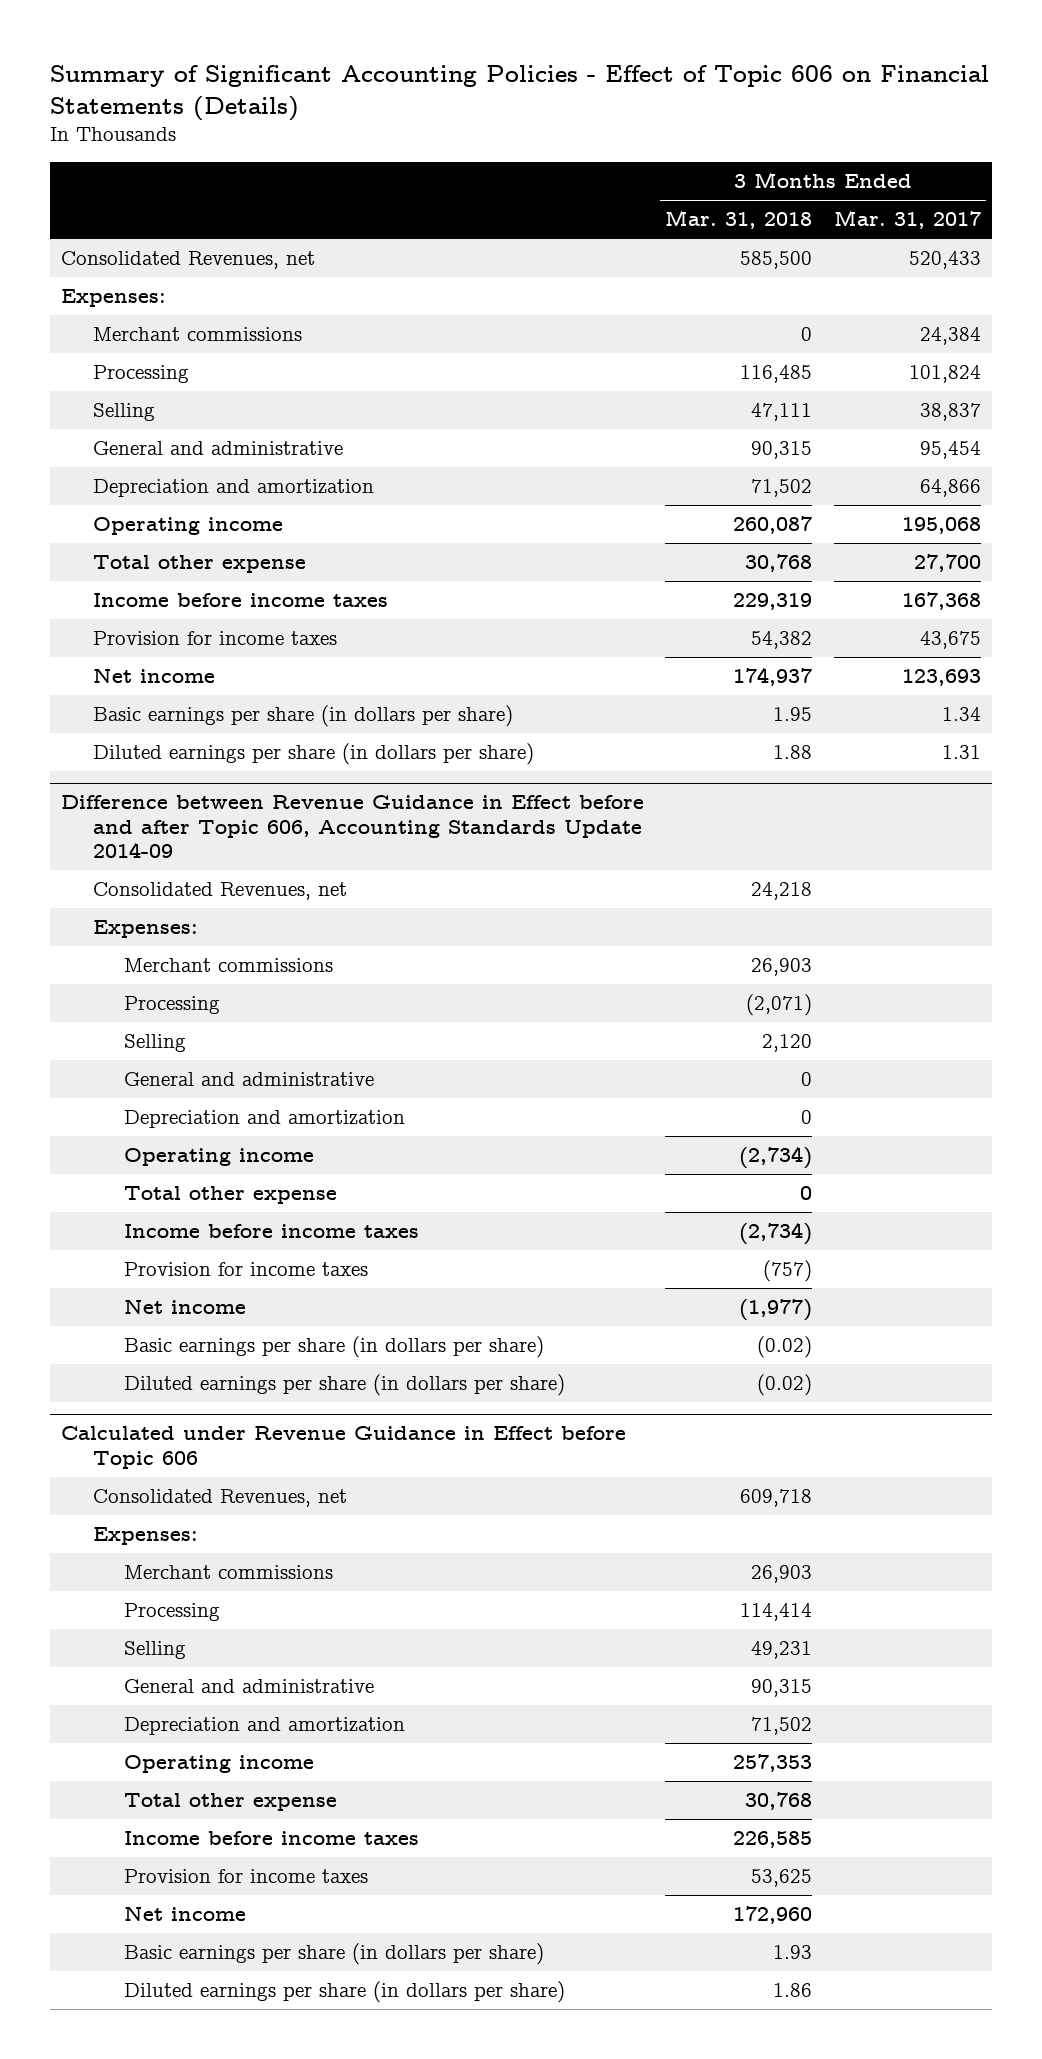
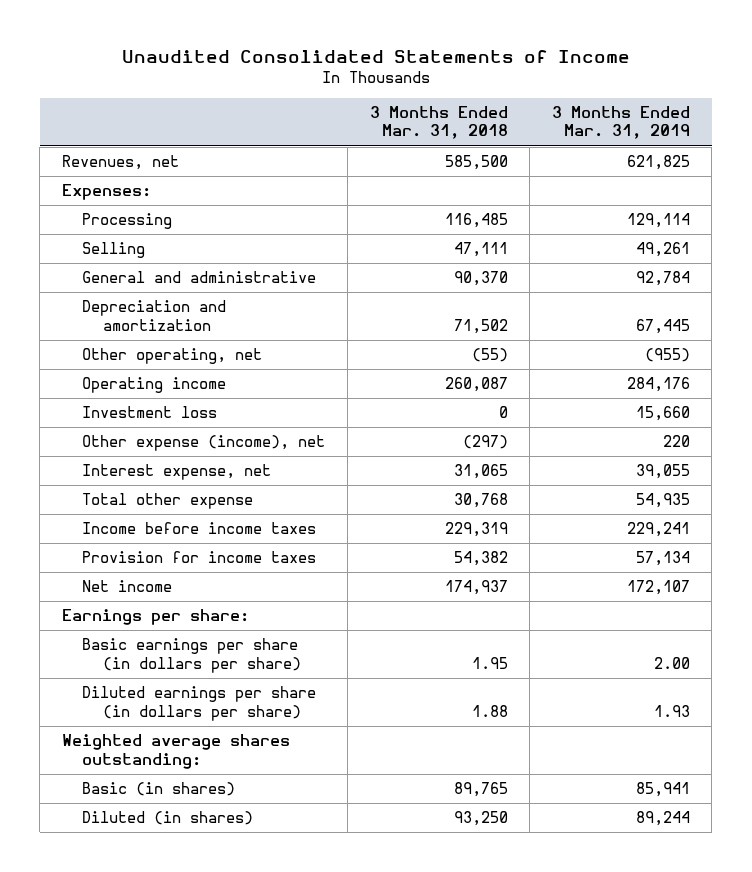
[50,65,990,121] Summary of Significant Accounting Policies - Effect of Topic 606 on Financial Statements (Details) -> [121,49,630,63] Unaudited Consolidated Statements of Income
[833,210,981,230] Mar. 31, 2017 -> none
none -> [551,106,690,140] 3 Months Ended Mar. 31, 2019
[61,251,316,270] Consolidated Revenues, net -> [61,155,179,171] Revenues, net
[92,327,302,342] Merchant commissions -> none
[751,441,813,460] 90,315 -> [453,271,508,287] 90,370
none -> [82,348,263,365] Other operating, net
none -> [82,406,218,419] Investment loss
none -> [82,435,326,452] Other expense (income), net
none -> [82,464,272,481] Interest expense, net
none -> [61,609,249,626] Earnings per share:
[61,795,645,858] Difference between Revenue Guidance in Effect before and after Topic 606, Accounting Standards Update 2014-09 -> none
[92,882,347,901] Consolidated Revenues, net -> none
[92,920,198,939] Expenses: -> none
[124,958,334,973] Merchant commissions -> none
[124,996,221,1015] Processing -> none
[124,1034,187,1053] Selling -> none
[124,1072,375,1087] General and administrative -> none
[124,1110,406,1129] Depreciation and amortization -> none
[124,1148,315,1167] Operating income -> none
[124,1186,338,1205] Total other expense -> none
[124,1224,420,1239] Income before income taxes -> none
[124,1262,369,1277] Provision for income taxes -> none
[124,1299,247,1315] Net income -> none
[124,1336,545,1359] Basic earnings per share (in dollars per share) -> none
[124,1374,566,1397] Diluted earnings per share (in dollars per share) -> none
[61,1426,627,1469] Calculated under Revenue Guidance in Effect before Topic 606 -> none
[92,1489,347,1508] Consolidated Revenues, net -> none
[92,1527,198,1546] Expenses: -> none
[124,1565,334,1580] Merchant commissions -> none
[124,1603,221,1622] Processing -> none
[124,1641,187,1660] Selling -> none
[124,1679,375,1694] General and administrative -> none
[124,1717,406,1736] Depreciation and amortization -> none
[124,1755,315,1774] Operating income -> none
[124,1793,338,1812] Total other expense -> none
[124,1831,420,1846] Income before income taxes -> none
[124,1869,369,1884] Provision for income taxes -> none
[124,1906,247,1922] Net income -> none
[124,1943,545,1966] Basic earnings per share (in dollars per share) -> none
[124,1981,566,2004] Diluted earnings per share (in dollars per share) -> none
none -> [61,734,290,769] Weighted average shares outstanding:
none -> [82,782,236,797] Basic (in shares)
none -> [82,811,254,826] Diluted (in shares)

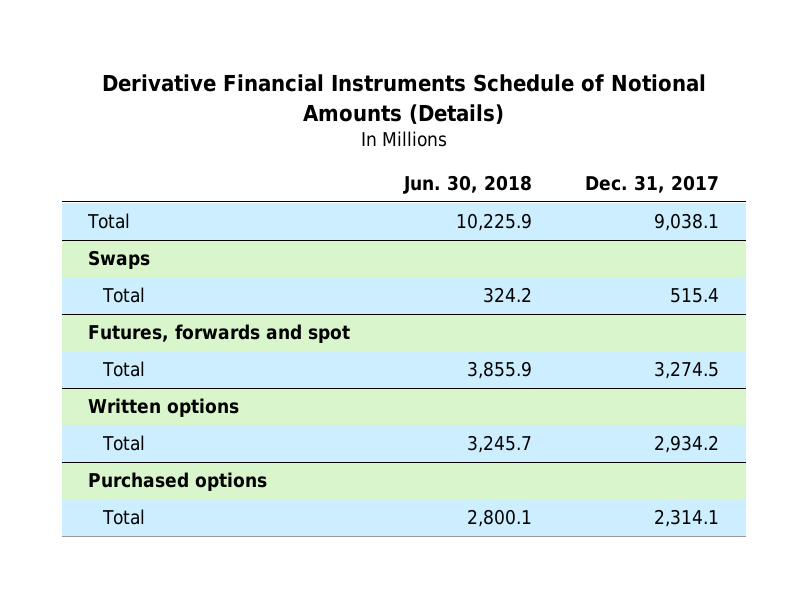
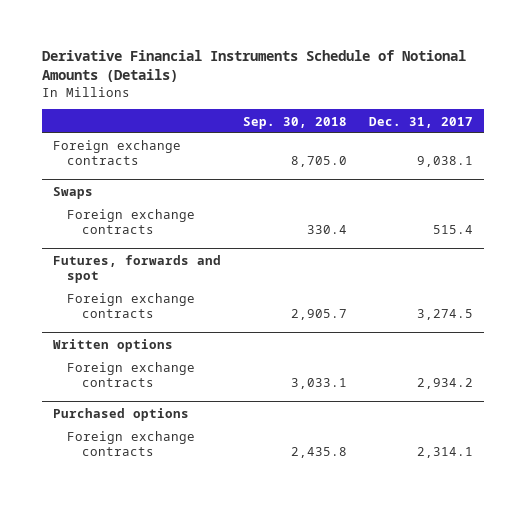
[402,175,532,195] Jun. 30, 2018 -> none
none -> [242,116,347,129] Sep. 30, 2018
[87,213,131,230] Total -> [52,140,181,166] Foreign exchange contracts
[102,287,146,304] Total -> [67,209,196,235] Foreign exchange contracts
[102,361,146,378] Total -> [67,293,196,319] Foreign exchange contracts
[102,435,146,452] Total -> [67,362,196,388] Foreign exchange contracts
[102,509,146,526] Total -> [67,431,196,457] Foreign exchange contracts

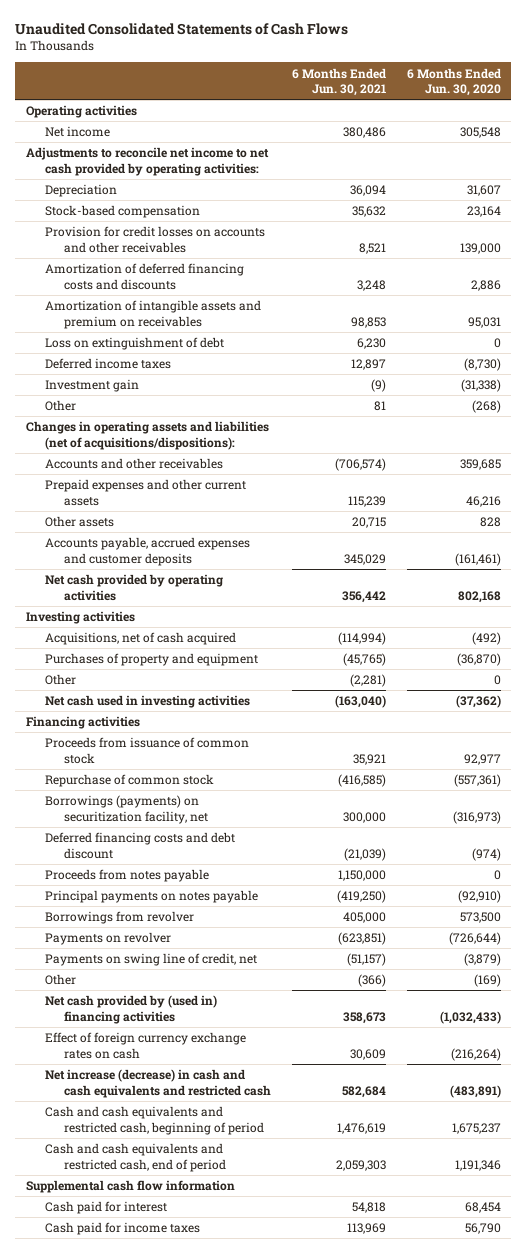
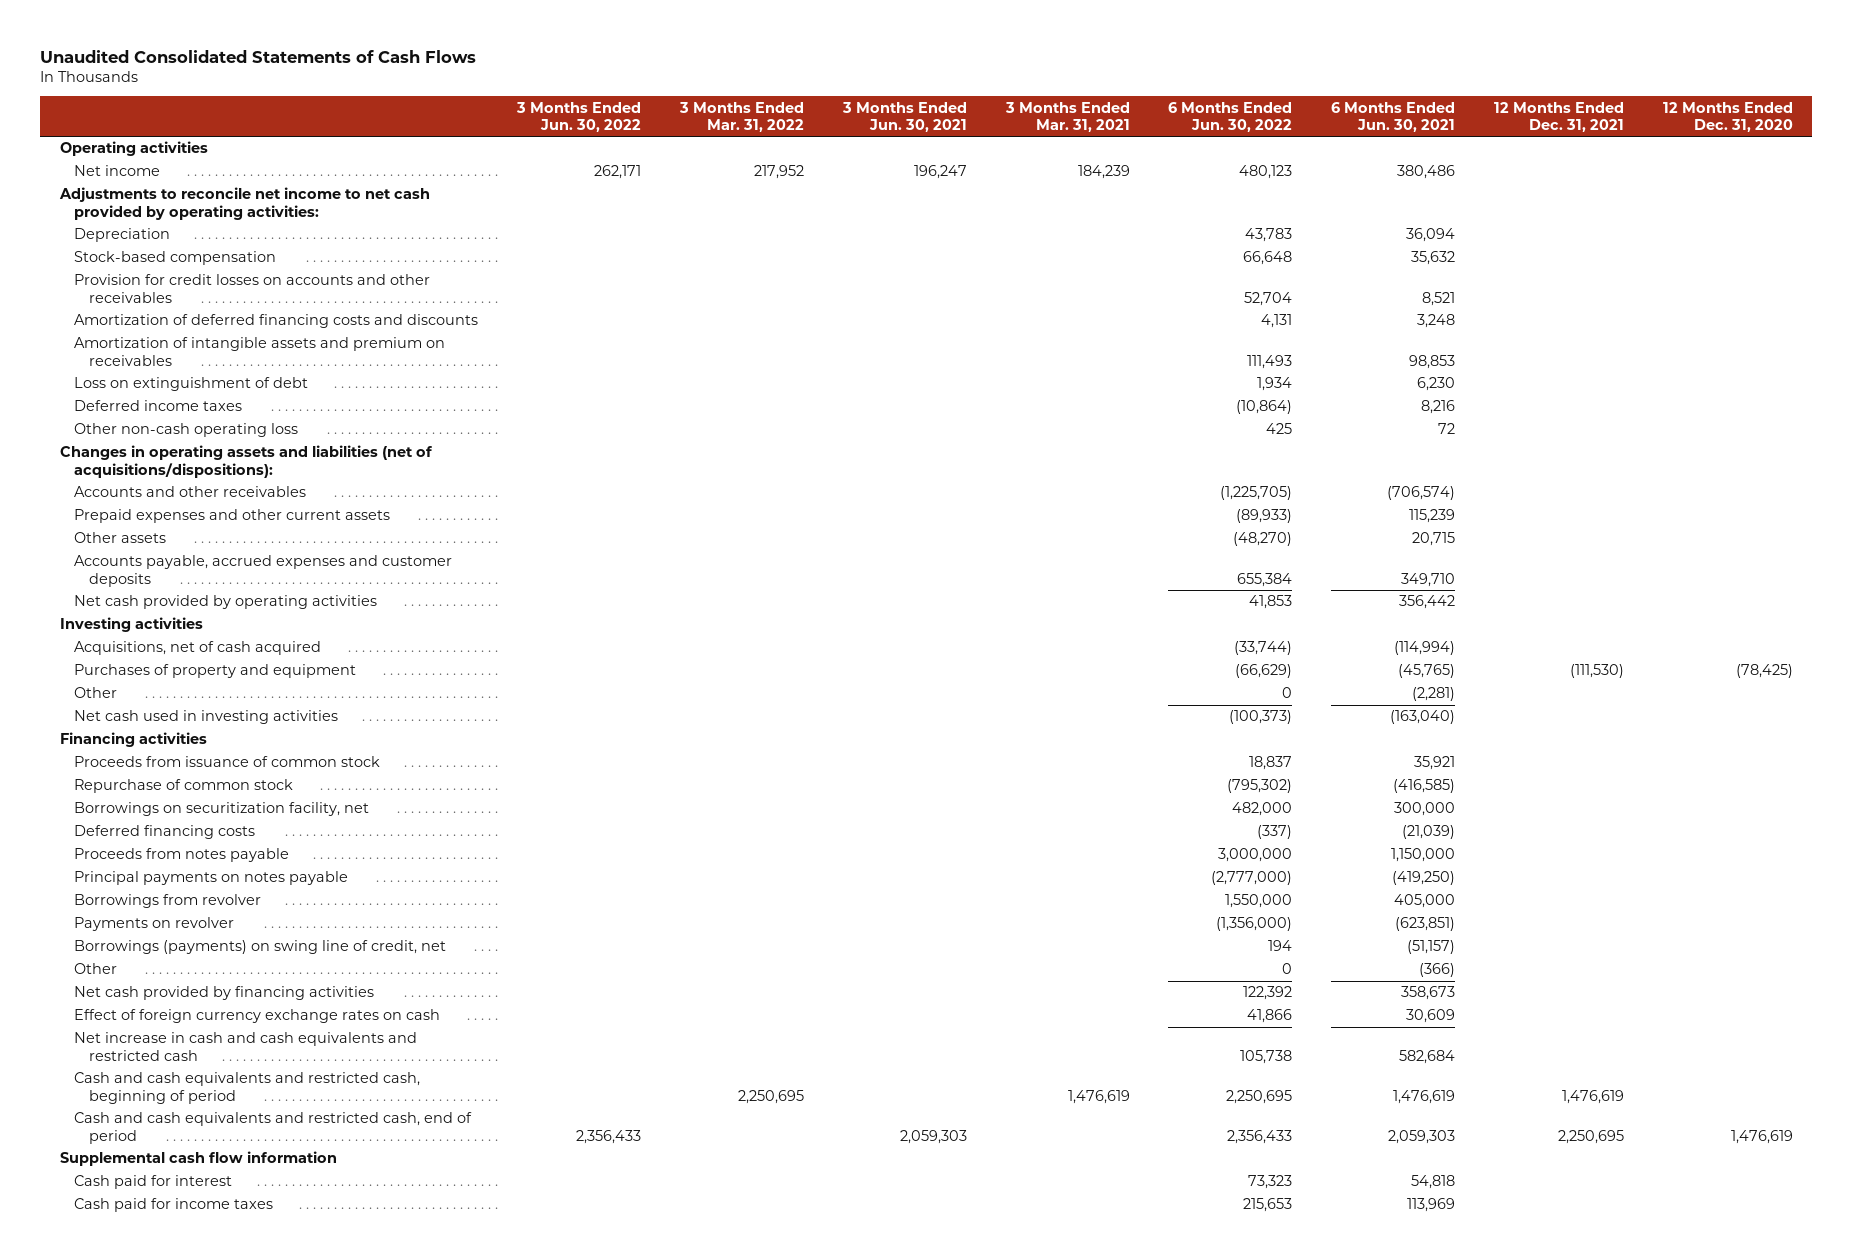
[406,67,501,97] 6 Months Ended Jun. 30, 2020 -> none
none -> [516,101,642,132] 3 Months Ended Jun. 30, 2022
none -> [678,101,804,132] 3 Months Ended Mar. 31, 2022
none -> [841,101,967,132] 3 Months Ended Jun. 30, 2021
none -> [1004,101,1130,132] 3 Months Ended Mar. 31, 2021
none -> [1168,101,1293,132] 6 Months Ended Jun. 30, 2022
none -> [1494,101,1625,132] 12 Months Ended Dec. 31, 2021
none -> [1662,101,1793,132] 12 Months Ended Dec. 31, 2020
[44,379,139,393] Investment gain -> none
[350,359,386,371] 12,897 -> [1421,400,1456,415] 8,216
[44,400,76,412] Other -> [74,423,299,438] Other non-cash operating loss
[373,401,386,412] 81 -> [1438,423,1456,435] 72
[343,553,386,565] 345,029 -> [1401,572,1456,587] 349,710
[44,795,209,824] Borrowings (payments) on securitization facility, net -> [74,802,370,817] Borrowings on securitization facility, net
[44,832,235,859] Deferred financing costs and debt discount -> [74,825,256,840] Deferred financing costs
[44,953,257,967] Payments on swing line of credit, net -> [74,940,447,955] Borrowings (payments) on swing line of credit, net
[44,995,217,1024] Net cash provided by (used in) financing activities -> [74,986,375,1001] Net cash provided by financing activities
[44,1069,272,1098] Net increase (decrease) in cash and cash equivalents and restricted cash -> [74,1032,418,1061] Net increase in cash and cash equivalents and restricted cash

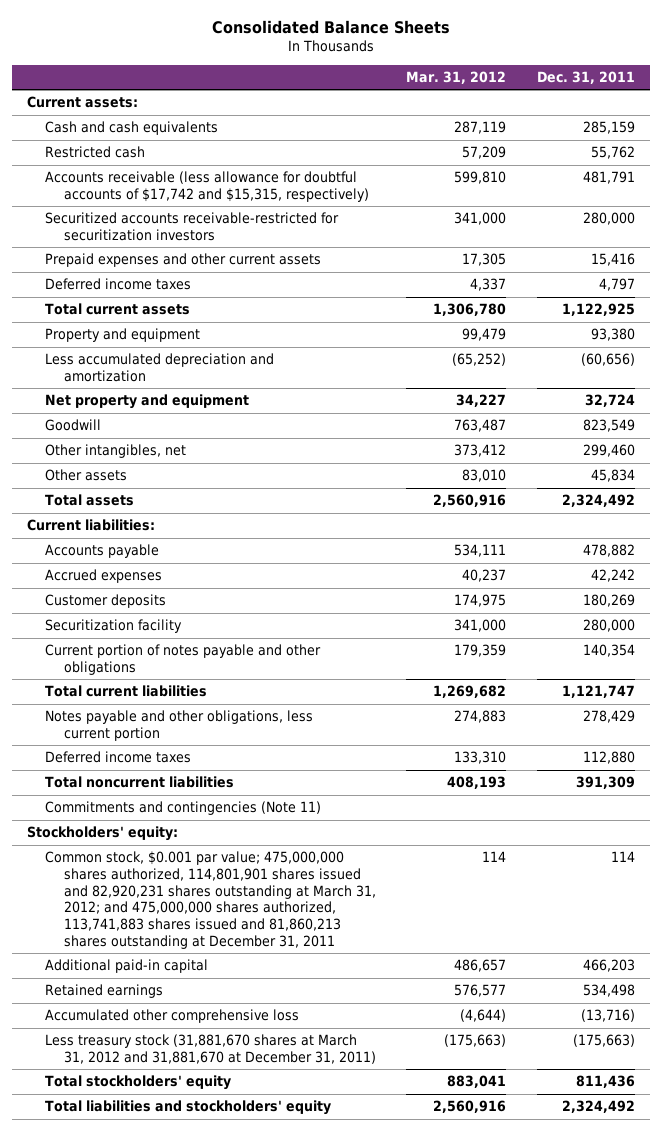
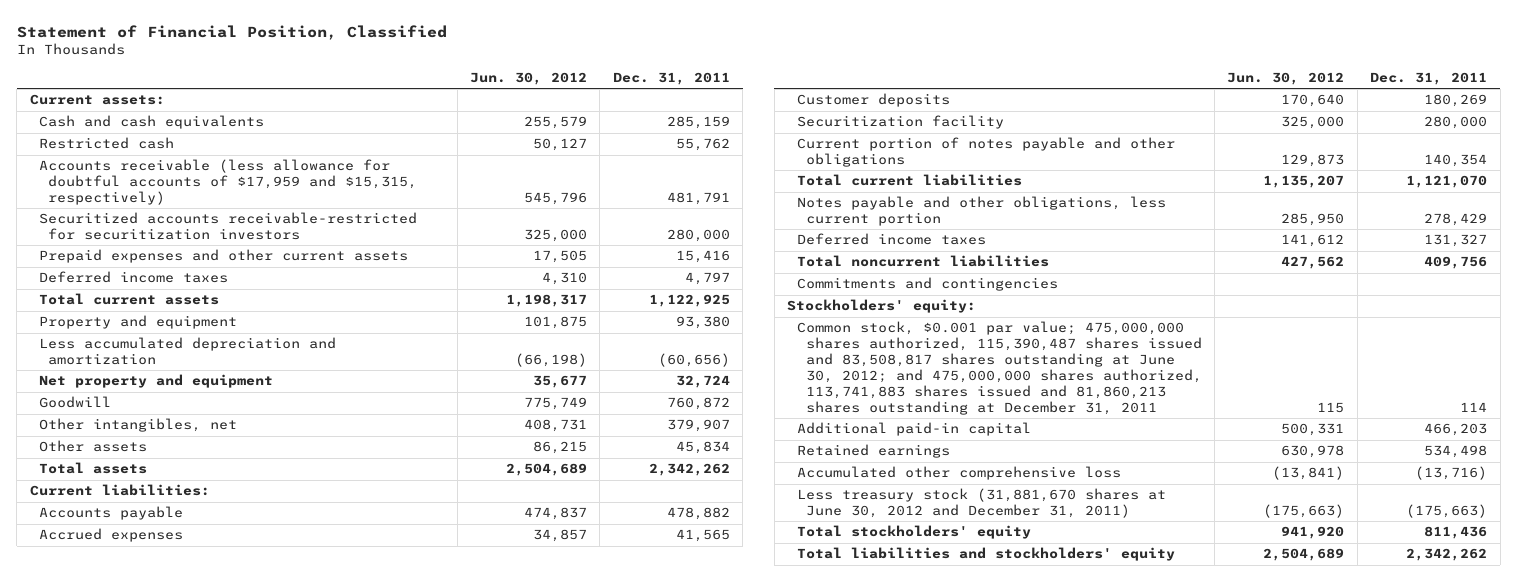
[211,19,450,34] Consolidated Balance Sheets -> [16,24,447,40] Statement of Financial Position, Classified
[406,70,507,84] Mar. 31, 2012 -> none
none -> [470,72,588,86] Jun. 30, 2012
[45,171,369,202] Accounts receivable (less allowance for doubtful accounts of $17,742 and $15,315, respectively) -> [39,159,418,206] Accounts receivable (less allowance for doubtful accounts of $17,959 and $15,315, respectively)
[582,419,635,433] 823,549 -> [666,397,730,411] 760,872
[582,444,635,458] 299,460 -> [666,419,730,433] 379,907
[561,494,635,508] 2,324,492 -> [648,463,730,477] 2,342,262
[590,569,635,583] 42,242 -> [675,529,730,543] 41,565
[561,685,635,699] 1,121,747 -> [1406,175,1488,189] 1,121,070
[582,751,635,765] 112,880 -> [1424,234,1488,248] 131,327
[575,776,635,790] 391,309 -> [1424,256,1488,270] 409,756
[45,801,322,816] Commitments and contingencies (Note 11) -> [796,277,1058,292] Commitments and contingencies
[45,851,376,949] Common stock, $0.001 par value; 475,000,000 shares authorized, 114,801,901 shares issued and 82,920,231 shares outstanding at March 31, 2012; and 475,000,000 shares authorized, 113,741,883 shares issued and 81,860,213 shares outstanding at December 31, 2011 -> [796,321,1202,415] Common stock, $0.001 par value; 475,000,000 shares authorized, 115,390,487 shares issued and 83,508,817 shares outstanding at June 30, 2012; and 475,000,000 shares authorized, 113,741,883 shares issued and 81,860,213 shares outstanding at December 31, 2011
[45,1034,376,1064] Less treasury stock (31,881,670 shares at March 31, 2012 and 31,881,670 at December 31, 2011) -> [796,488,1166,519] Less treasury stock (31,881,670 shares at June 30, 2012 and December 31, 2011)
[561,1100,635,1114] 2,324,492 -> [1406,548,1488,562] 2,342,262

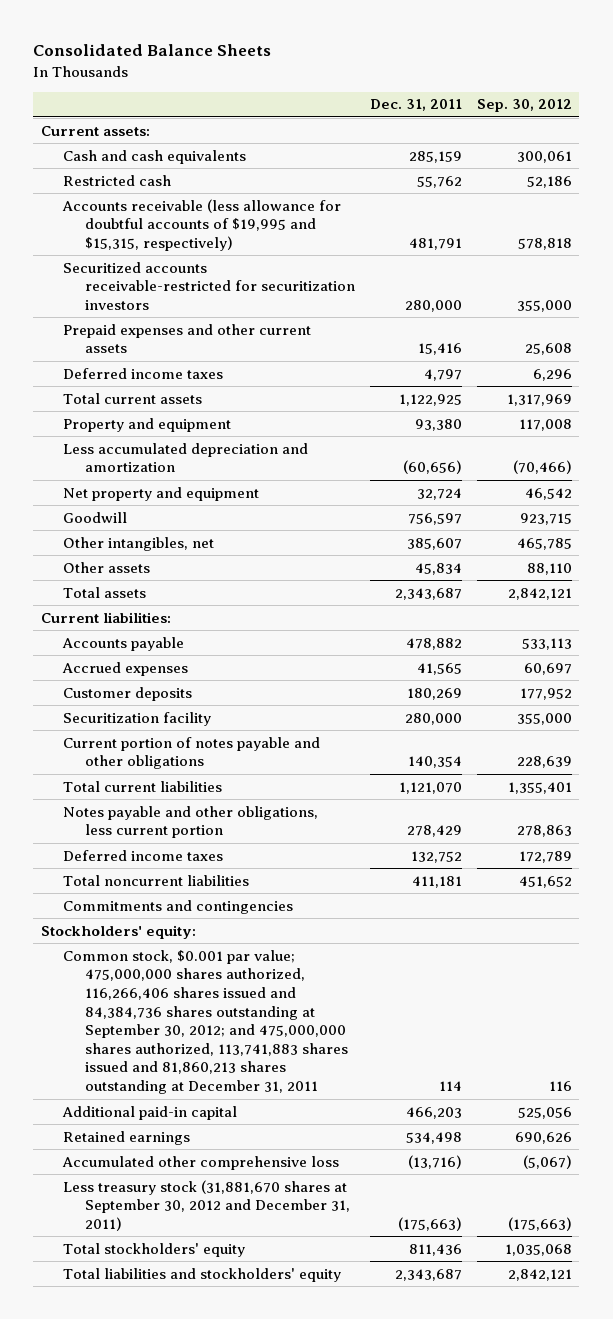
[16,24,447,40] Statement of Financial Position, Classified -> [33,44,272,57] Consolidated Balance Sheets
[470,72,588,86] Jun. 30, 2012 -> none
none -> [476,99,572,113] Sep. 30, 2012
[39,159,418,206] Accounts receivable (less allowance for doubtful accounts of $17,959 and $15,315, respectively) -> [61,198,341,252] Accounts receivable (less allowance for doubtful accounts of $19,995 and $15,315, respectively)
[666,397,730,411] 760,872 -> [407,512,462,525] 756,597
[666,419,730,433] 379,907 -> [406,537,462,550] 385,607
[648,463,730,477] 2,342,262 -> [394,587,462,600] 2,343,687
[1424,234,1488,248] 131,327 -> [410,850,462,863] 132,752
[1424,256,1488,270] 409,756 -> [411,875,462,888] 411,181
[796,321,1202,415] Common stock, $0.001 par value; 475,000,000 shares authorized, 115,390,487 shares issued and 83,508,817 shares outstanding at June 30, 2012; and 475,000,000 shares authorized, 113,741,883 shares issued and 81,860,213 shares outstanding at December 31, 2011 -> [62,949,348,1095] Common stock, $0.001 par value; 475,000,000 shares authorized, 116,266,406 shares issued and 84,384,736 shares outstanding at September 30, 2012; and 475,000,000 shares authorized, 113,741,883 shares issued and 81,860,213 shares outstanding at December 31, 2011
[796,488,1166,519] Less treasury stock (31,881,670 shares at June 30, 2012 and December 31, 2011) -> [62,1179,350,1232] Less treasury stock (31,881,670 shares at September 30, 2012 and December 31, 2011)
[1406,548,1488,562] 2,342,262 -> [394,1268,462,1281] 2,343,687

